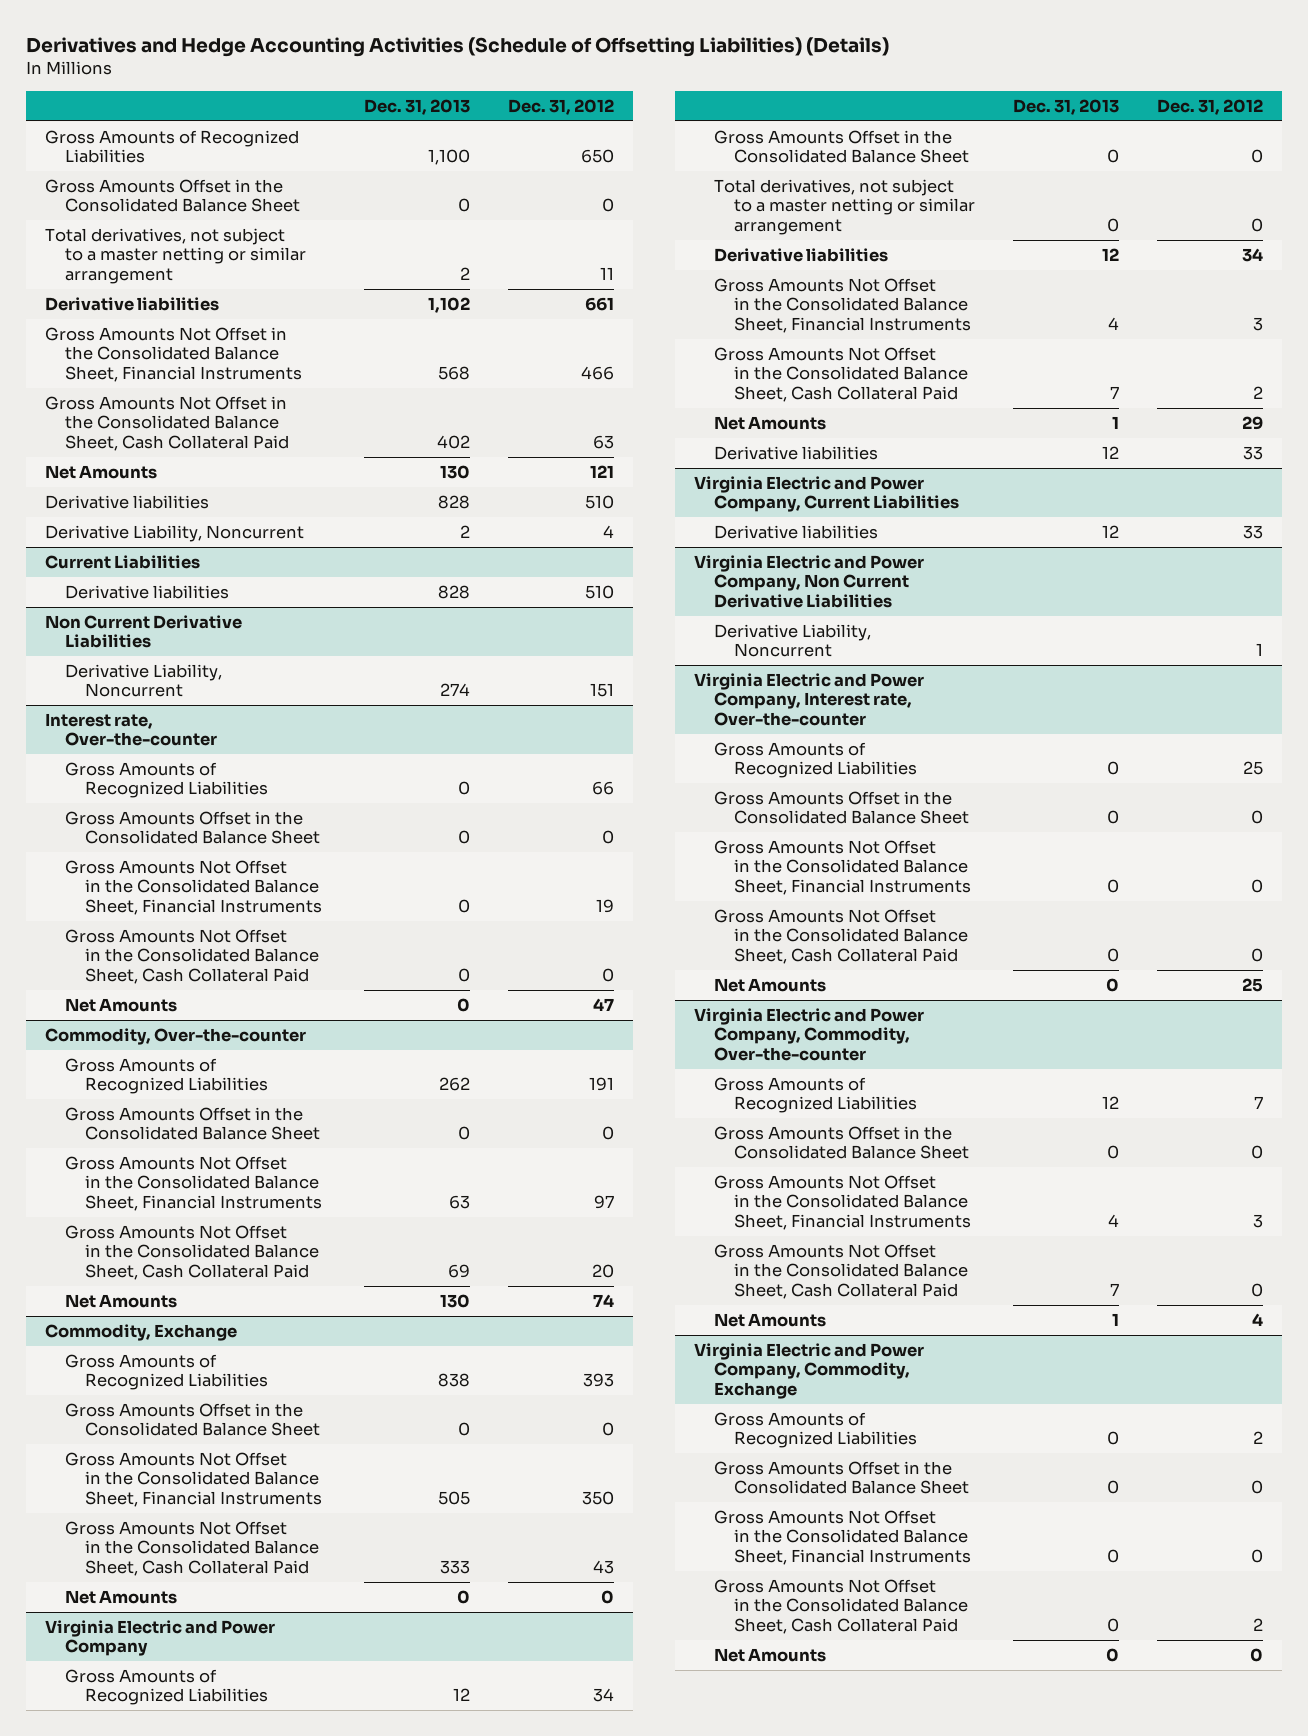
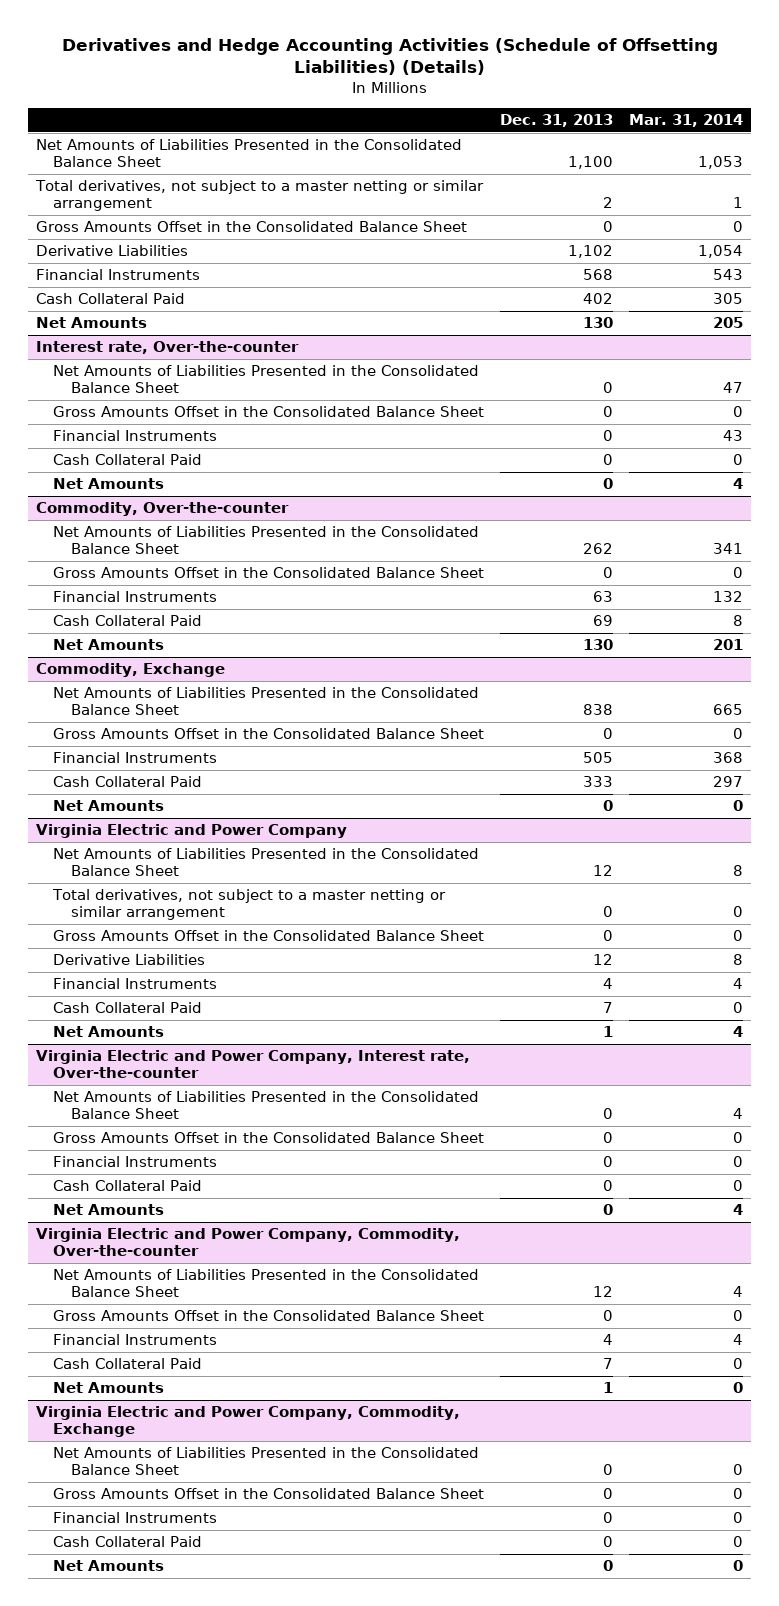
[508,98,615,115] Dec. 31, 2012 -> none
none -> [629,114,744,128] Mar. 31, 2014
[45,130,300,164] Gross Amounts of Recognized Liabilities -> [35,139,462,168] Net Amounts of Liabilities Presented in the Consolidated Balance Sheet
[45,179,301,213] Gross Amounts Offset in the Consolidated Balance Sheet -> [35,221,467,233] Gross Amounts Offset in the Consolidated Balance Sheet
[45,297,220,312] Derivative liabilities -> [35,245,188,257] Derivative Liabilities
[45,327,303,382] Gross Amounts Not Offset in the Consolidated Balance Sheet, Financial Instruments -> [35,269,200,281] Financial Instruments
[45,396,290,451] Gross Amounts Not Offset in the Consolidated Balance Sheet, Cash Collateral Paid -> [35,293,185,305] Cash Collateral Paid
[45,495,210,510] Derivative liabilities -> none
[45,525,305,543] Derivative Liability, Noncurrent -> none
[45,555,201,570] Current Liabilities -> none
[65,585,230,600] Derivative liabilities -> none
[45,615,243,649] Non Current Derivative Liabilities -> none
[65,664,223,698] Derivative Liability, Noncurrent -> none
[65,762,268,799] Gross Amounts of Recognized Liabilities -> [53,365,480,394] Net Amounts of Liabilities Presented in the Consolidated Balance Sheet
[65,860,322,915] Gross Amounts Not Offset in the Consolidated Balance Sheet, Financial Instruments -> [53,430,218,442] Financial Instruments
[65,929,319,984] Gross Amounts Not Offset in the Consolidated Balance Sheet, Cash Collateral Paid -> [53,454,203,466] Cash Collateral Paid
[65,1058,268,1095] Gross Amounts of Recognized Liabilities -> [53,526,480,555] Net Amounts of Liabilities Presented in the Consolidated Balance Sheet
[65,1156,322,1211] Gross Amounts Not Offset in the Consolidated Balance Sheet, Financial Instruments -> [53,591,218,603] Financial Instruments
[65,1225,319,1280] Gross Amounts Not Offset in the Consolidated Balance Sheet, Cash Collateral Paid -> [53,615,203,627] Cash Collateral Paid
[65,1354,268,1391] Gross Amounts of Recognized Liabilities -> [53,687,480,716] Net Amounts of Liabilities Presented in the Consolidated Balance Sheet
[65,1452,322,1507] Gross Amounts Not Offset in the Consolidated Balance Sheet, Financial Instruments -> [53,752,218,764] Financial Instruments
[65,1521,319,1576] Gross Amounts Not Offset in the Consolidated Balance Sheet, Cash Collateral Paid -> [53,776,203,788] Cash Collateral Paid
[65,1669,268,1706] Gross Amounts of Recognized Liabilities -> [53,848,480,877] Net Amounts of Liabilities Presented in the Consolidated Balance Sheet
[713,130,969,164] Gross Amounts Offset in the Consolidated Balance Sheet -> [53,930,485,942] Gross Amounts Offset in the Consolidated Balance Sheet
[713,248,888,263] Derivative liabilities -> [53,954,206,966] Derivative Liabilities
[713,278,971,333] Gross Amounts Not Offset in the Consolidated Balance Sheet, Financial Instruments -> [53,978,218,990] Financial Instruments
[713,347,968,402] Gross Amounts Not Offset in the Consolidated Balance Sheet, Cash Collateral Paid -> [53,1002,203,1014] Cash Collateral Paid
[713,446,878,461] Derivative liabilities -> none
[693,476,959,513] Virginia Electric and Power Company, Current Liabilities -> none
[713,525,878,540] Derivative liabilities -> none
[693,555,924,608] Virginia Electric and Power Company, Non Current Derivative Liabilities -> none
[713,624,871,658] Derivative Liability, Noncurrent -> none
[713,742,917,779] Gross Amounts of Recognized Liabilities -> [53,1091,480,1120] Net Amounts of Liabilities Presented in the Consolidated Balance Sheet
[713,840,971,895] Gross Amounts Not Offset in the Consolidated Balance Sheet, Financial Instruments -> [53,1156,218,1168] Financial Instruments
[713,909,968,964] Gross Amounts Not Offset in the Consolidated Balance Sheet, Cash Collateral Paid -> [53,1180,203,1192] Cash Collateral Paid
[713,1077,917,1114] Gross Amounts of Recognized Liabilities -> [53,1269,480,1298] Net Amounts of Liabilities Presented in the Consolidated Balance Sheet
[713,1175,971,1230] Gross Amounts Not Offset in the Consolidated Balance Sheet, Financial Instruments -> [53,1334,218,1346] Financial Instruments
[713,1244,968,1299] Gross Amounts Not Offset in the Consolidated Balance Sheet, Cash Collateral Paid -> [53,1358,203,1370] Cash Collateral Paid
[713,1412,917,1449] Gross Amounts of Recognized Liabilities -> [53,1447,480,1476] Net Amounts of Liabilities Presented in the Consolidated Balance Sheet
[713,1510,971,1565] Gross Amounts Not Offset in the Consolidated Balance Sheet, Financial Instruments -> [53,1512,218,1524] Financial Instruments
[713,1579,968,1634] Gross Amounts Not Offset in the Consolidated Balance Sheet, Cash Collateral Paid -> [53,1536,203,1548] Cash Collateral Paid

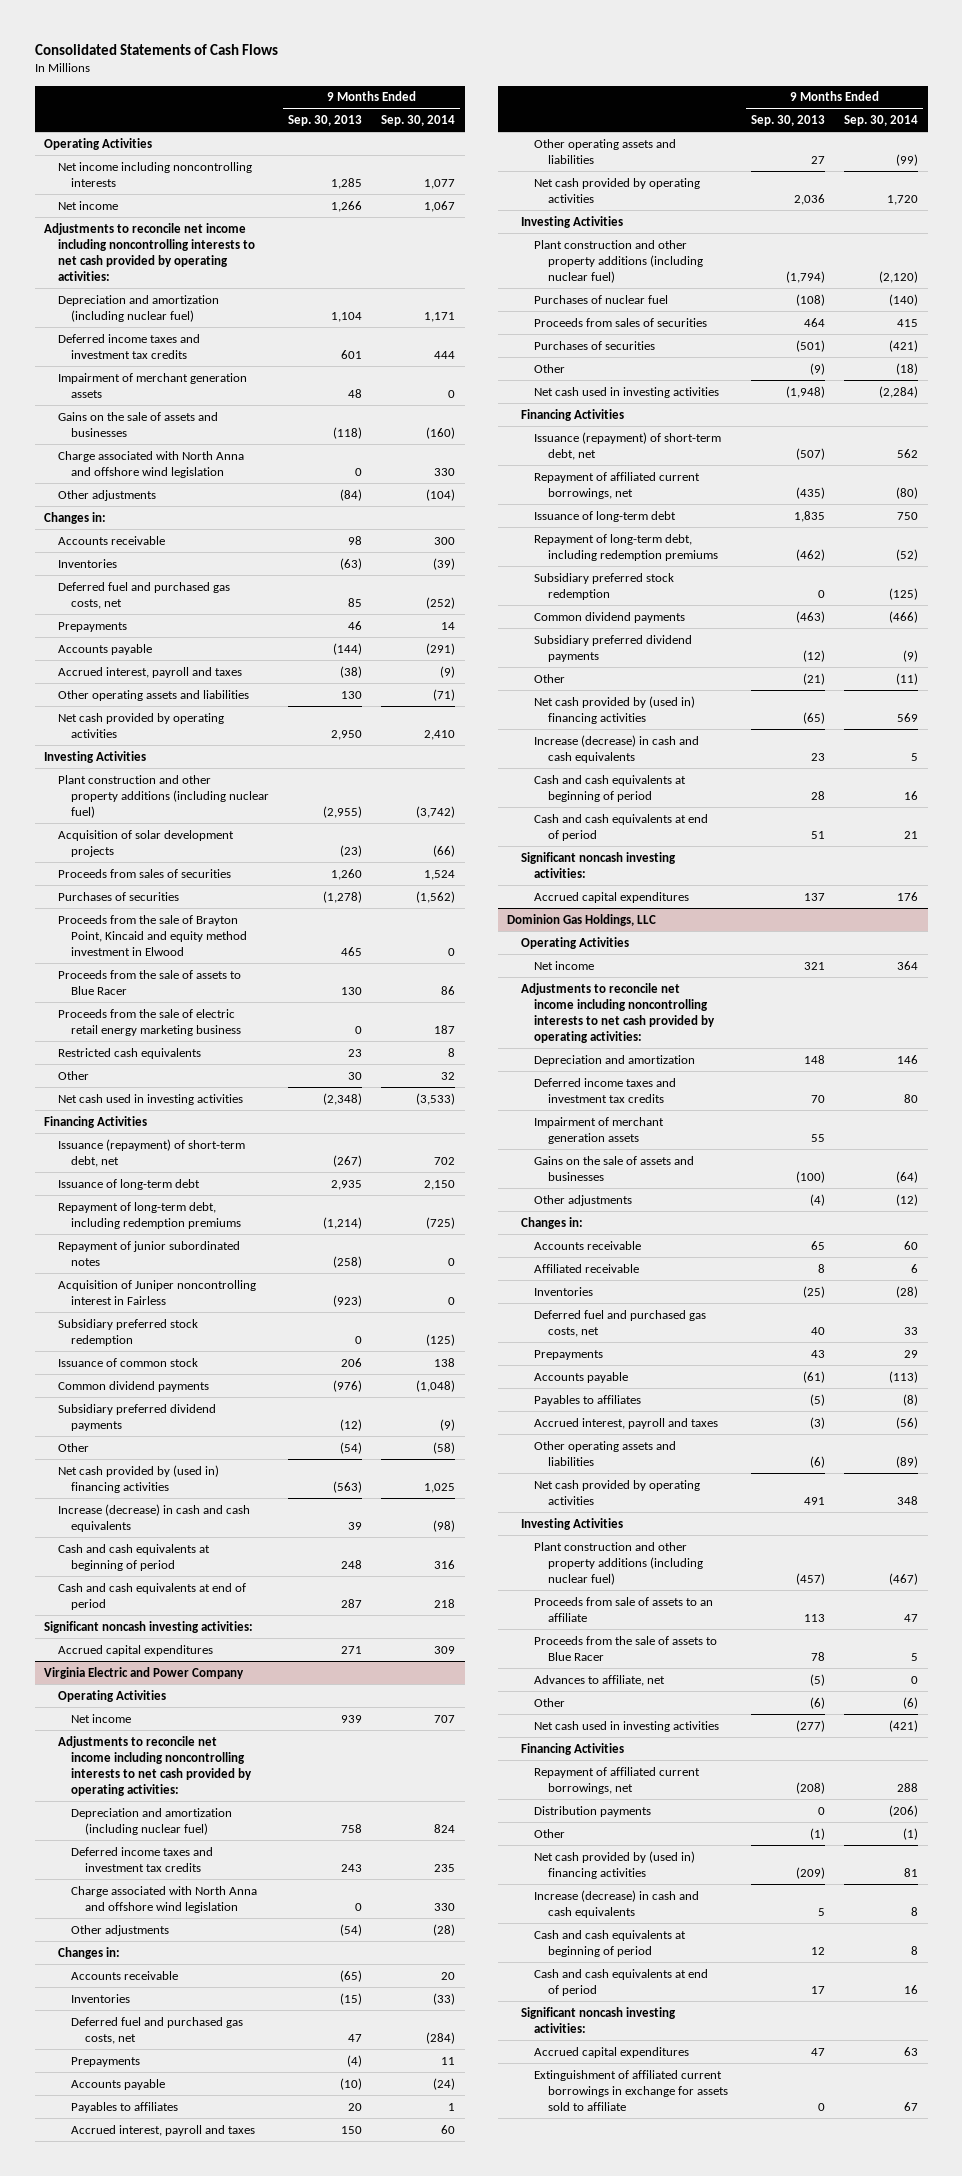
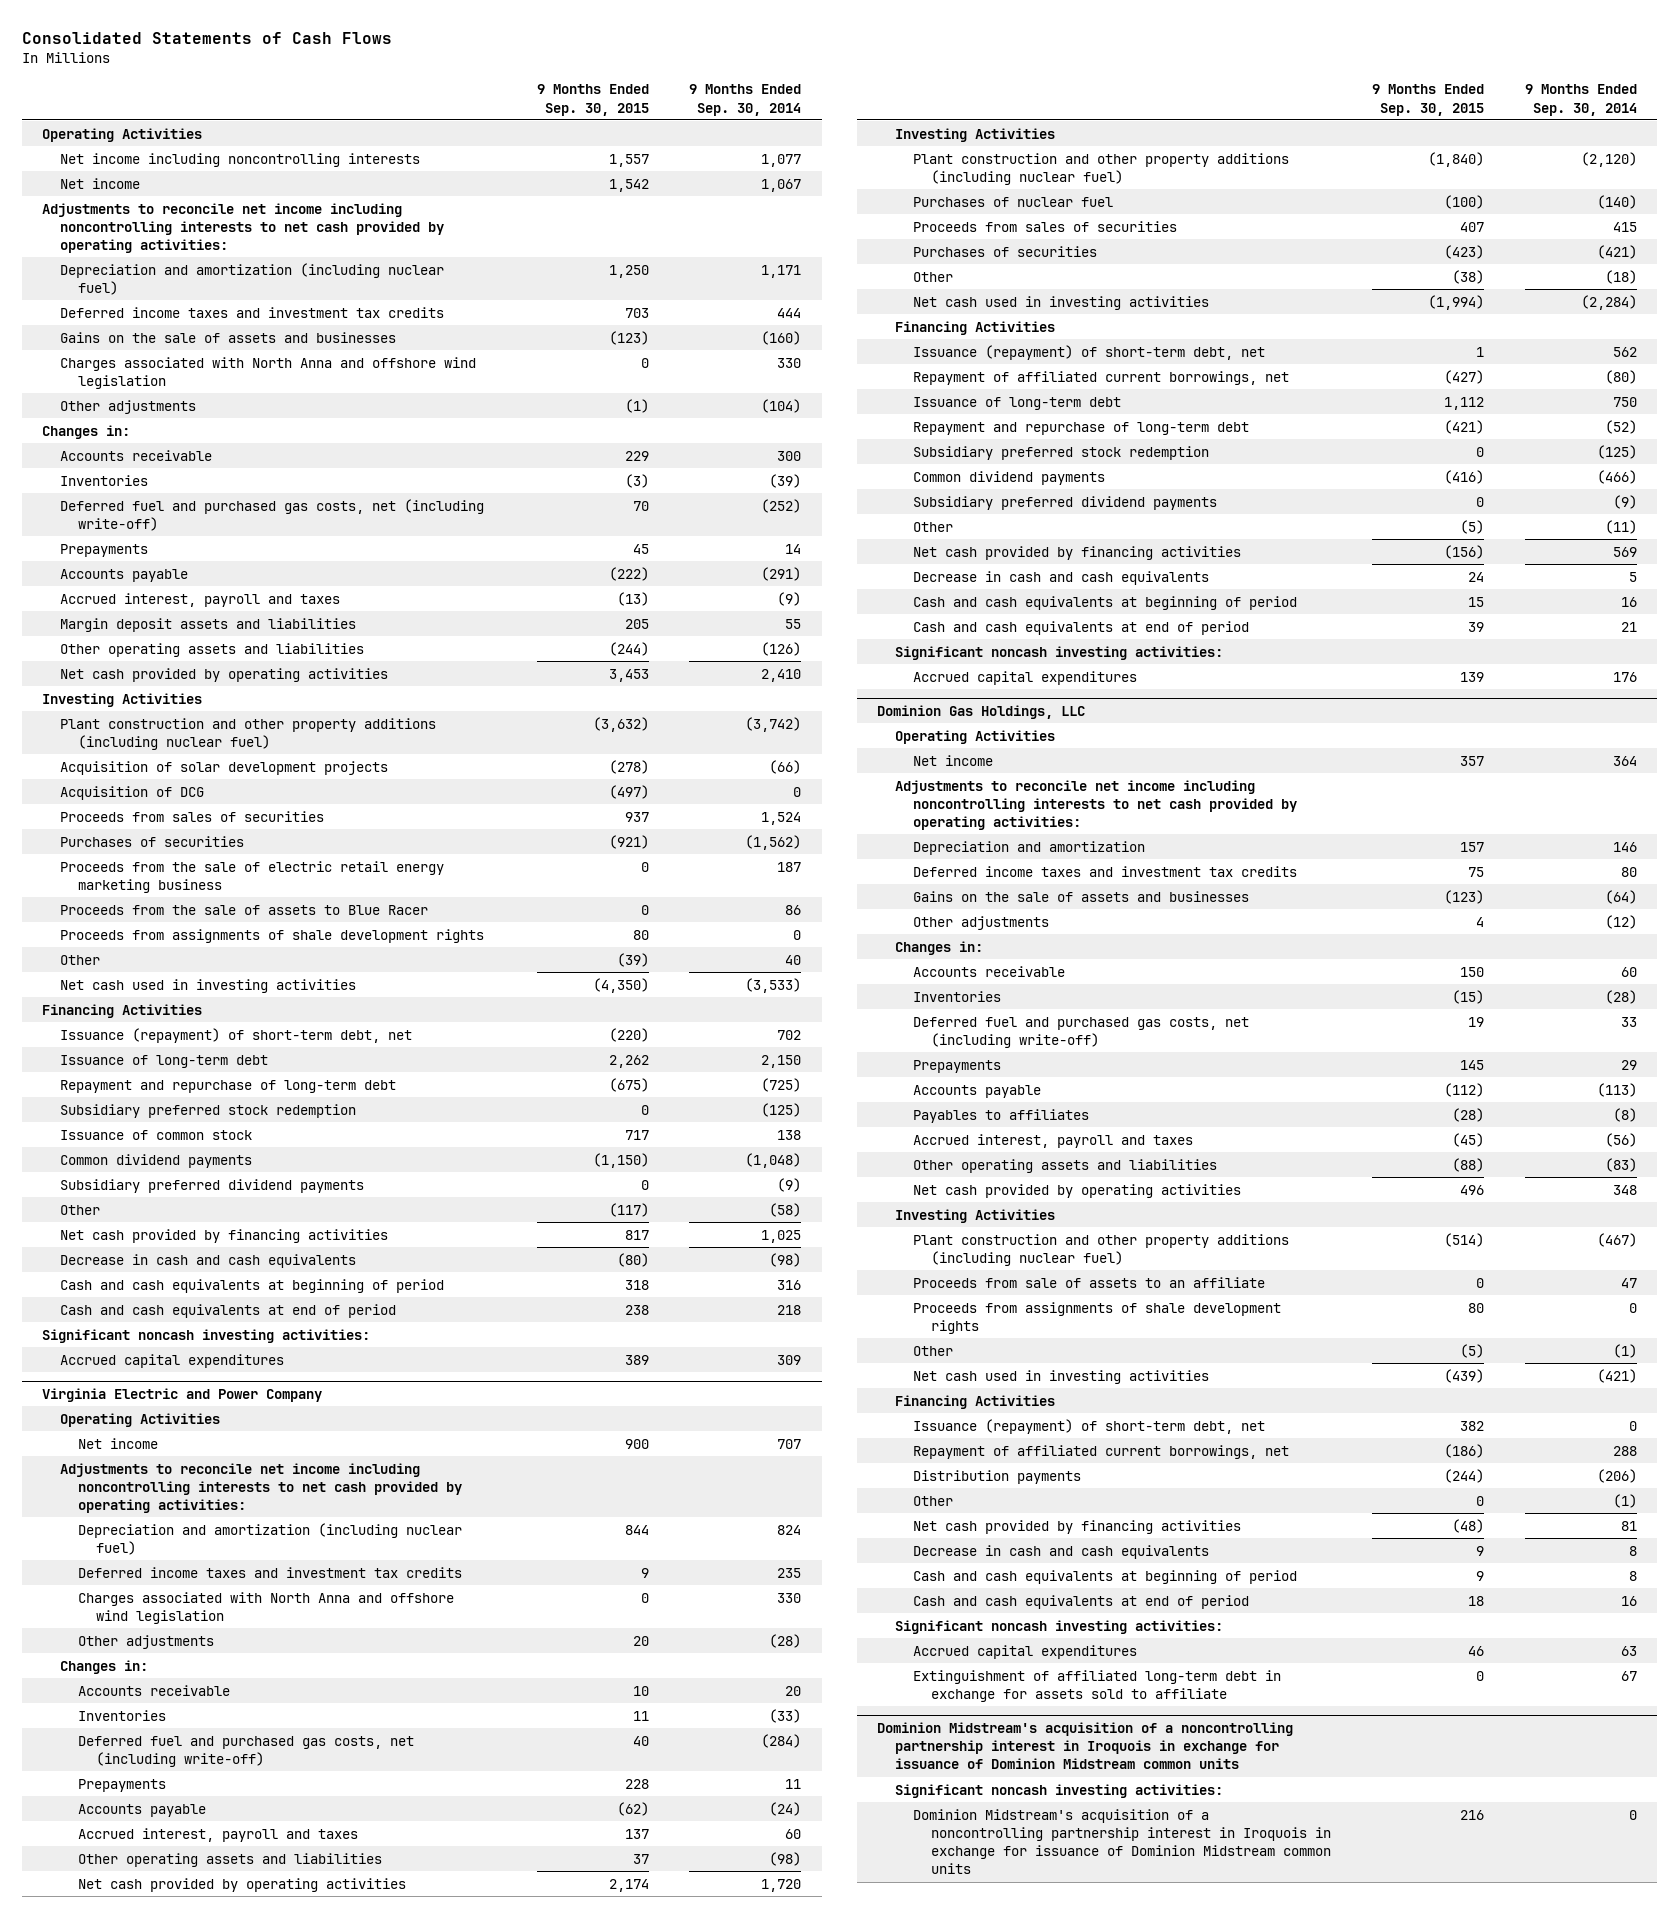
[288,115,363,127] Sep. 30, 2013 -> none
none -> [536,84,649,116] 9 Months Ended Sep. 30, 2015
[57,372,247,398] Impairment of merchant generation assets -> none
[57,450,244,478] Charge associated with North Anna and offshore wind legislation -> [60,356,477,389] Charges associated with North Anna and offshore wind legislation
[57,581,230,609] Deferred fuel and purchased gas costs, net -> [60,498,485,531] Deferred fuel and purchased gas costs, net (including write-off)
none -> [60,617,357,632] Margin deposit assets and liabilities
[433,688,456,701] (71) -> [761,641,802,656] (126)
none -> [60,785,205,800] Acquisition of DCG
[57,914,248,956] Proceeds from the sale of Brayton Point, Kincaid and equity method investment in Elwood -> none
[57,1047,201,1059] Restricted cash equivalents -> none
[57,969,241,995] Proceeds from the sale of assets to Blue Racer -> [60,904,429,915] Proceeds from the sale of assets to Blue Racer
none -> [60,928,485,943] Proceeds from assignments of shale development rights
[441,1071,456,1080] 32 -> [785,954,802,965] 40
[57,1240,240,1266] Repayment of junior subordinated notes -> none
[57,1279,256,1305] Acquisition of Juniper noncontrolling interest in Fairless -> none
[57,1201,242,1229] Repayment of long-term debt, including redemption premiums -> [60,1079,397,1093] Repayment and repurchase of long-term debt
[57,1464,219,1493] Net cash provided by (used in) financing activities -> [60,1228,389,1243] Net cash provided by financing activities
[57,1503,250,1532] Increase (decrease) in cash and cash equivalents -> [60,1253,357,1268] Decrease in cash and cash equivalents
[71,1885,258,1913] Charge associated with North Anna and offshore wind legislation -> [77,1591,454,1624] Charges associated with North Anna and offshore wind legislation
[71,2016,244,2044] Deferred fuel and purchased gas costs, net -> [77,1735,414,1767] Deferred fuel and purchased gas costs, net (including write-off)
[71,2101,179,2113] Payables to affiliates -> none
[896,153,919,166] (99) -> [769,1851,802,1866] (98)
[534,533,718,561] Repayment of long-term debt, including redemption premiums -> [913,421,1250,435] Repayment and repurchase of long-term debt
[534,695,696,724] Net cash provided by (used in) financing activities -> [913,545,1242,560] Net cash provided by financing activities
[534,734,700,763] Increase (decrease) in cash and cash equivalents -> [913,570,1210,585] Decrease in cash and cash equivalents
[534,1116,665,1144] Impairment of merchant generation assets -> none
[534,1263,640,1273] Affiliated receivable -> none
[534,1309,707,1337] Deferred fuel and purchased gas costs, net -> [913,1016,1250,1048] Deferred fuel and purchased gas costs, net (including write-off)
[896,1455,919,1468] (89) -> [1604,1157,1637,1172] (83)
[534,1635,718,1661] Proceeds from the sale of assets to Blue Racer -> none
[534,1674,666,1686] Advances to affiliate, net -> none
none -> [913,1301,1282,1334] Proceeds from assignments of shale development rights
[903,1696,919,1709] (6) -> [1612,1343,1637,1358] (1)
none -> [913,1418,1266,1434] Issuance (repayment) of short-term debt, net
[534,1850,696,1879] Net cash provided by (used in) financing activities -> [913,1519,1242,1534] Net cash provided by financing activities
[534,1889,700,1918] Increase (decrease) in cash and cash equivalents -> [913,1544,1210,1559] Decrease in cash and cash equivalents
[534,2069,728,2111] Extinguishment of affiliated current borrowings in exchange for assets sold to affiliate -> [913,1669,1282,1702] Extinguishment of affiliated long-term debt in exchange for assets sold to affiliate
none -> [877,1721,1294,1770] Dominion Midstream's acquisition of a noncontrolling partnership interest in Iroquois in exchange for issuance of Dominion Midstream common units
none -> [895,1783,1224,1798] Significant noncash investing activities:
none -> [913,1808,1331,1875] Dominion Midstream's acquisition of a noncontrolling partnership interest in Iroquois in exchange for issuance of Dominion Midstream common units

